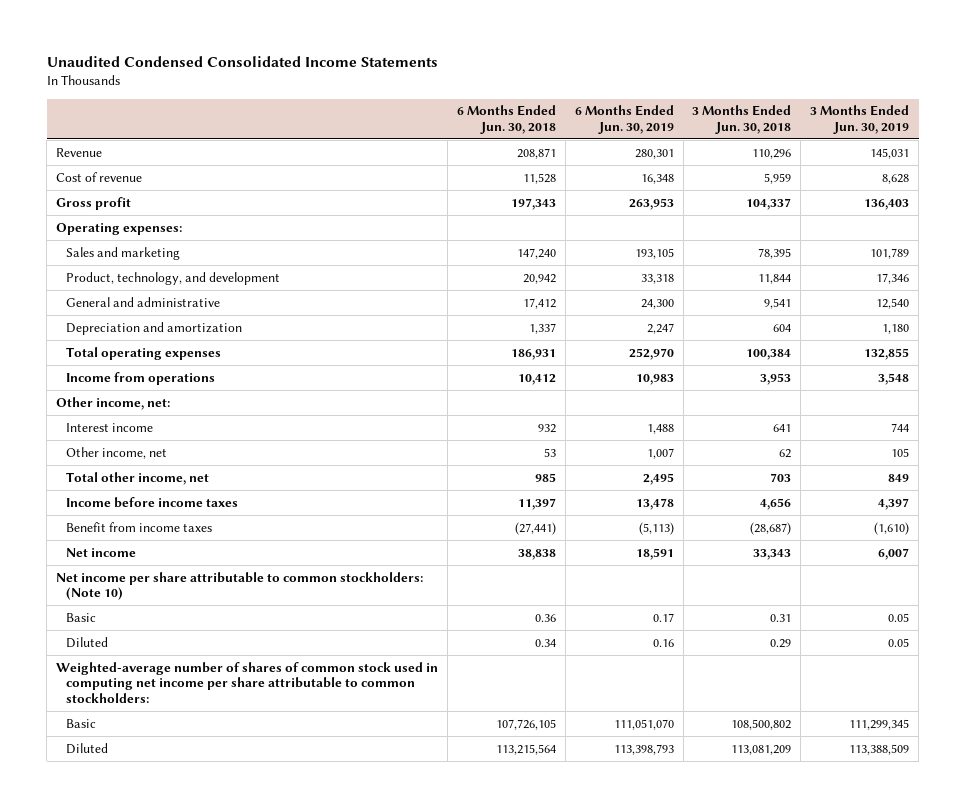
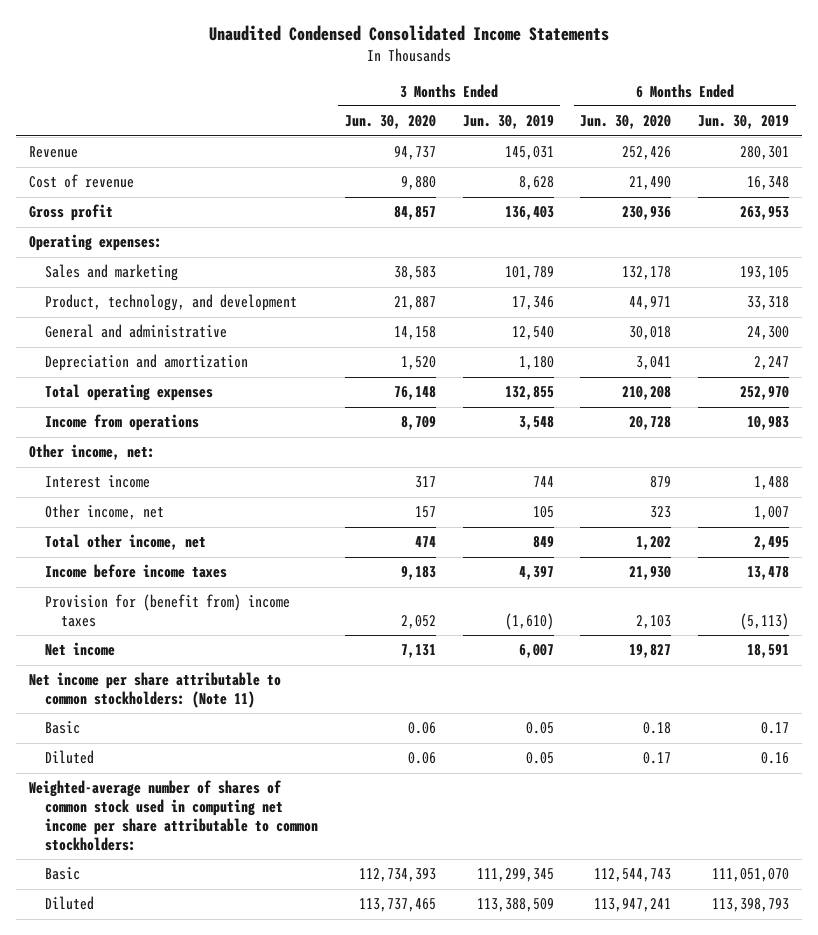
[456,105,556,134] 6 Months Ended Jun. 30, 2018 -> none
[692,105,792,134] 3 Months Ended Jun. 30, 2018 -> none
none -> [344,115,436,130] Jun. 30, 2020
none -> [580,115,672,130] Jun. 30, 2020
[65,521,212,532] Benefit from income taxes -> [45,594,291,628] Provision for (benefit from) income taxes
[55,571,423,601] Net income per share attributable to common stockholders: (Note 10) -> [28,672,281,709] Net income per share attributable to common stockholders: (Note 11)

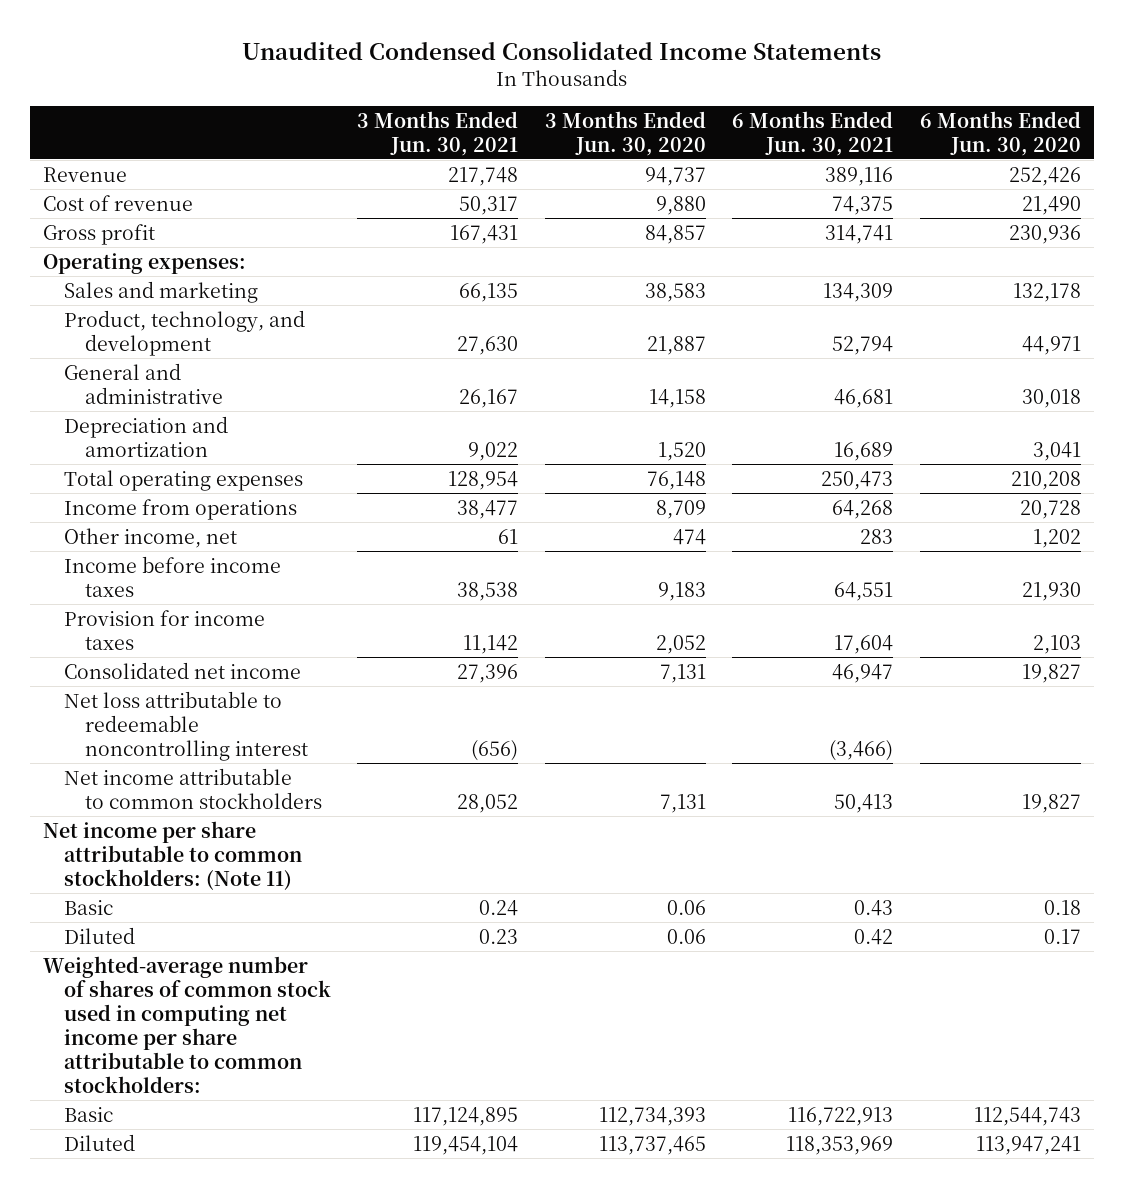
[462,115,554,130] Jun. 30, 2019 -> none
[698,115,790,130] Jun. 30, 2019 -> none
none -> [357,110,519,156] 3 Months Ended Jun. 30, 2021
none -> [732,110,894,156] 6 Months Ended Jun. 30, 2021
[28,444,155,461] Other income, net: -> none
[45,475,151,489] Interest income -> none
[45,534,207,551] Total other income, net -> none
[414,506,436,519] 157 -> [672,528,706,545] 474
[650,506,672,519] 323 -> [1032,528,1081,548] 1,202
[45,594,291,628] Provision for (benefit from) income taxes -> [63,609,265,650] Provision for income taxes
none -> [63,661,301,679] Consolidated net income
none -> [63,690,309,761] Net loss attributable to redeemable noncontrolling interest
[45,642,116,657] Net income -> [63,767,323,809] Net income attributable to common stockholders

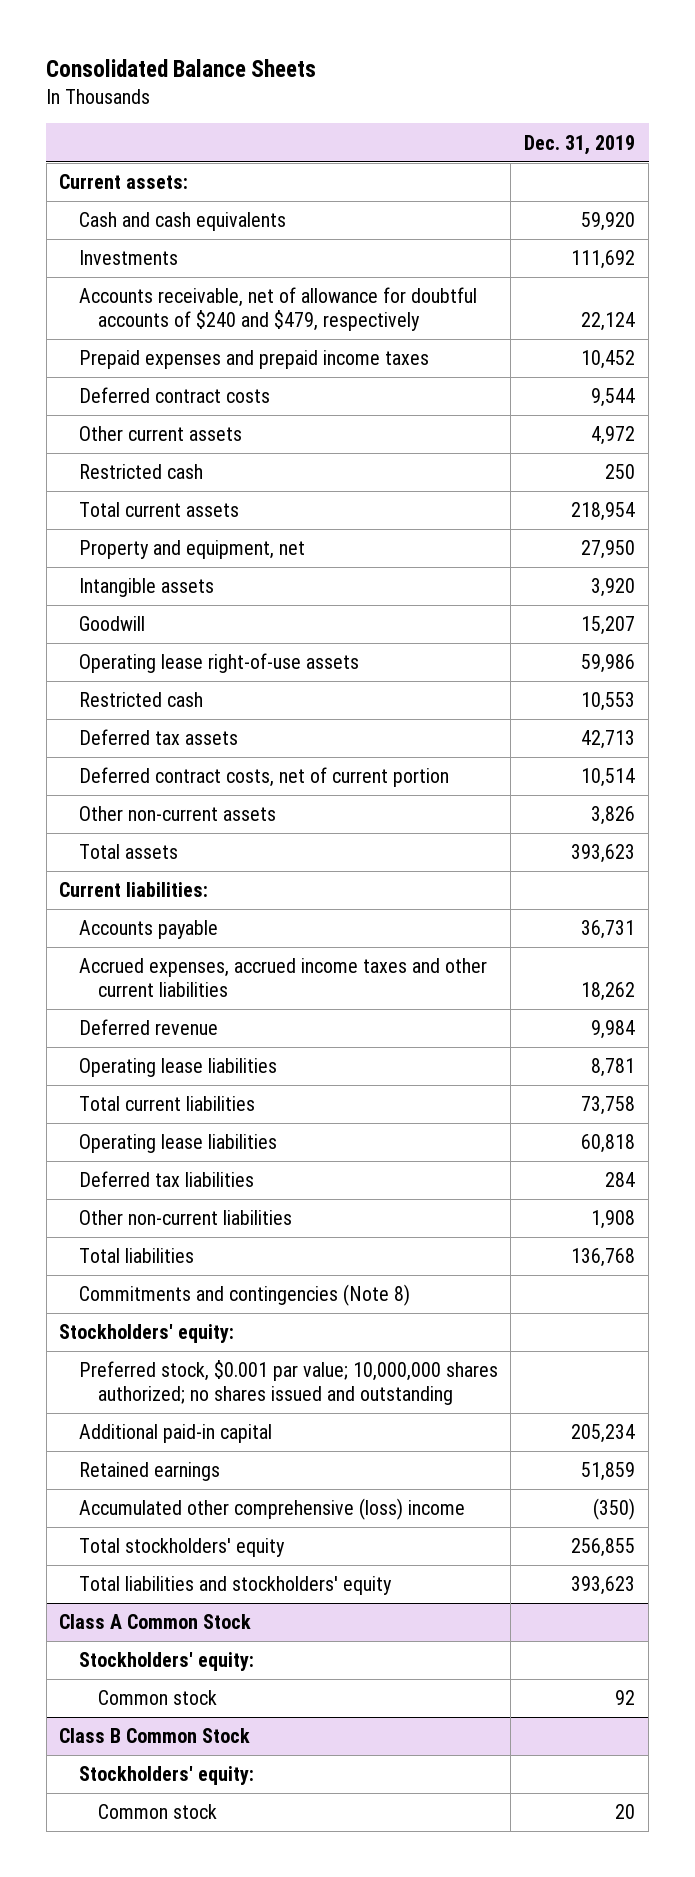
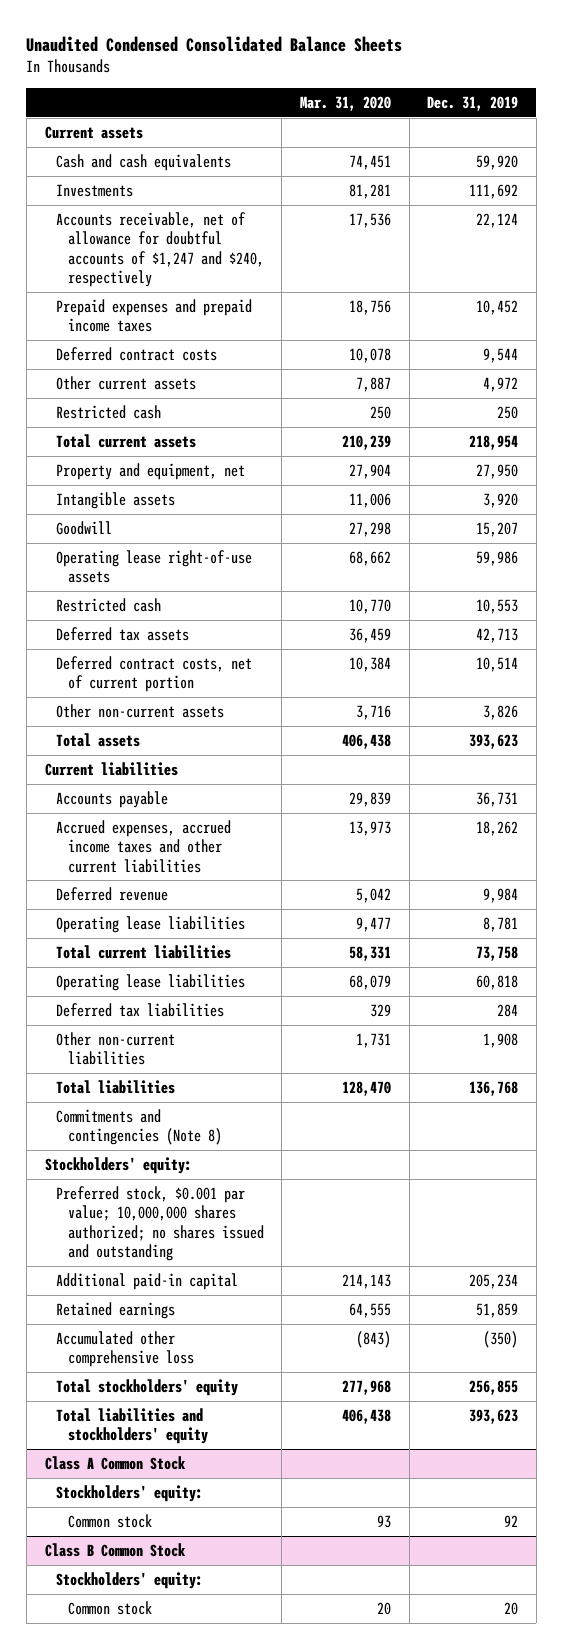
[46,58,317,77] Consolidated Balance Sheets -> [26,35,403,52] Unaudited Condensed Consolidated Balance Sheets
none -> [299,95,391,111] Mar. 31, 2020
[59,174,189,190] Current assets: -> [44,125,143,139] Current assets
[78,287,477,332] Accounts receivable, net of allowance for doubtful accounts of $240 and $479, respectively -> [56,211,264,287] Accounts receivable, net of allowance for doubtful accounts of $1,247 and $240, respectively
[59,882,209,898] Current liabilities: -> [44,761,178,776] Current liabilities
[78,1498,465,1521] Accumulated other comprehensive (loss) income -> [56,1330,194,1368] Accumulated other comprehensive loss

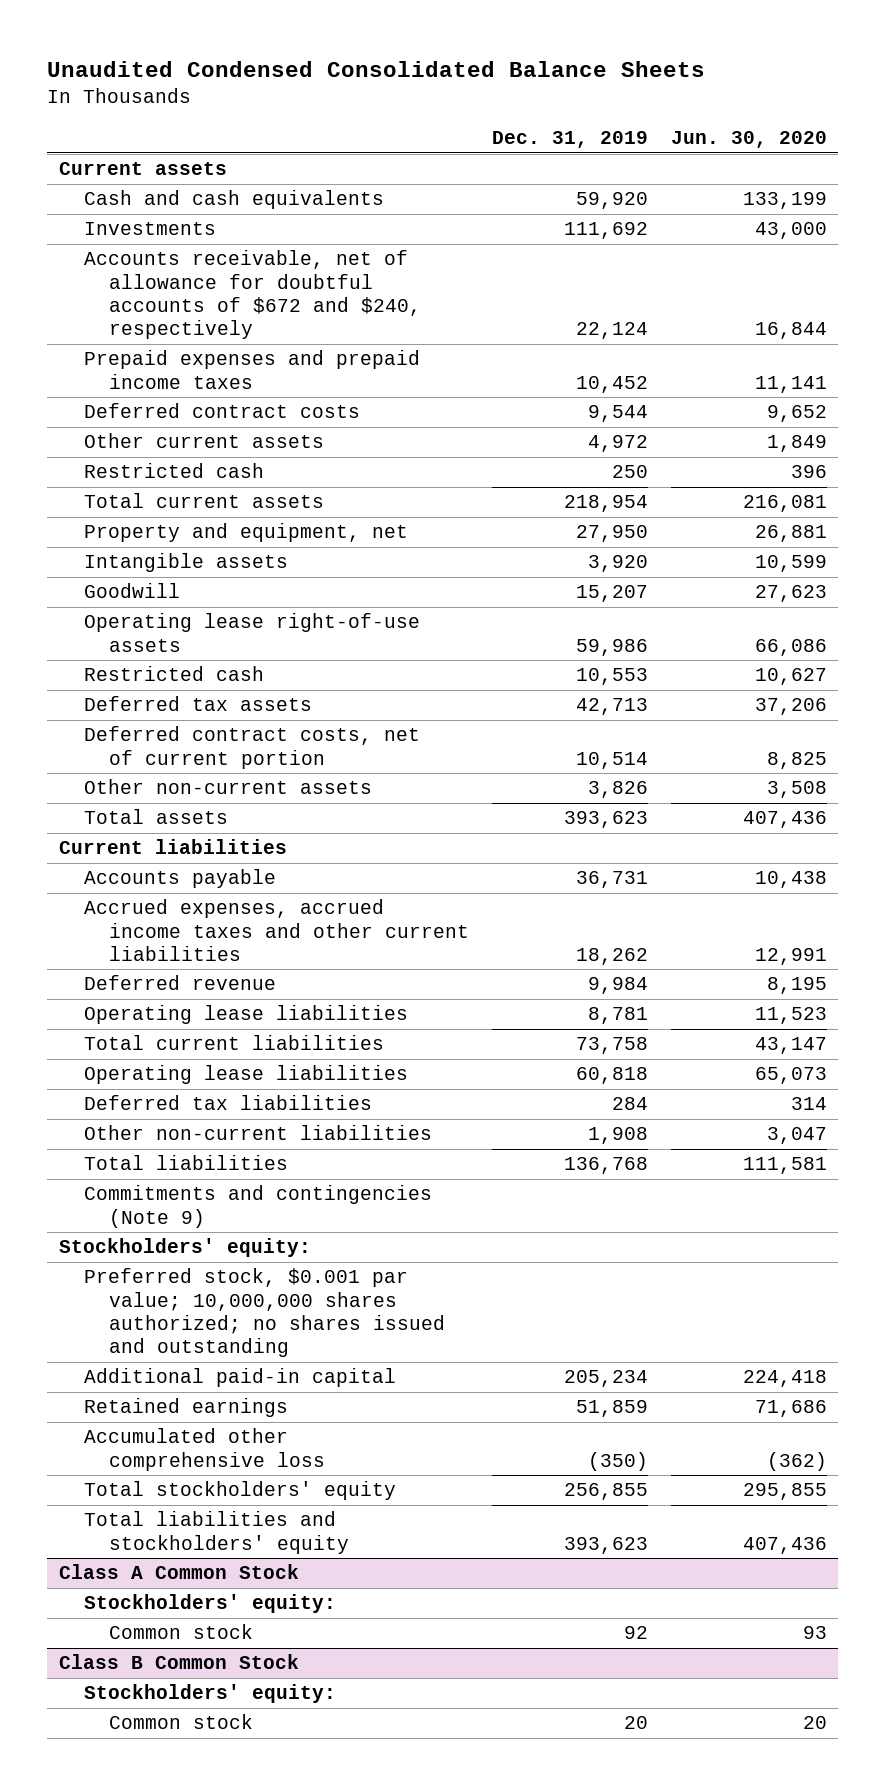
[299,95,391,111] Mar. 31, 2020 -> none
none -> [670,131,827,149] Jun. 30, 2020
[56,211,264,287] Accounts receivable, net of allowance for doubtful accounts of $1,247 and $240, respectively -> [83,250,421,340] Accounts receivable, net of allowance for doubtful accounts of $672 and $240, respectively
[56,1108,222,1146] Commitments and contingencies (Note 8) -> [83,1185,432,1228] Commitments and contingencies (Note 9)

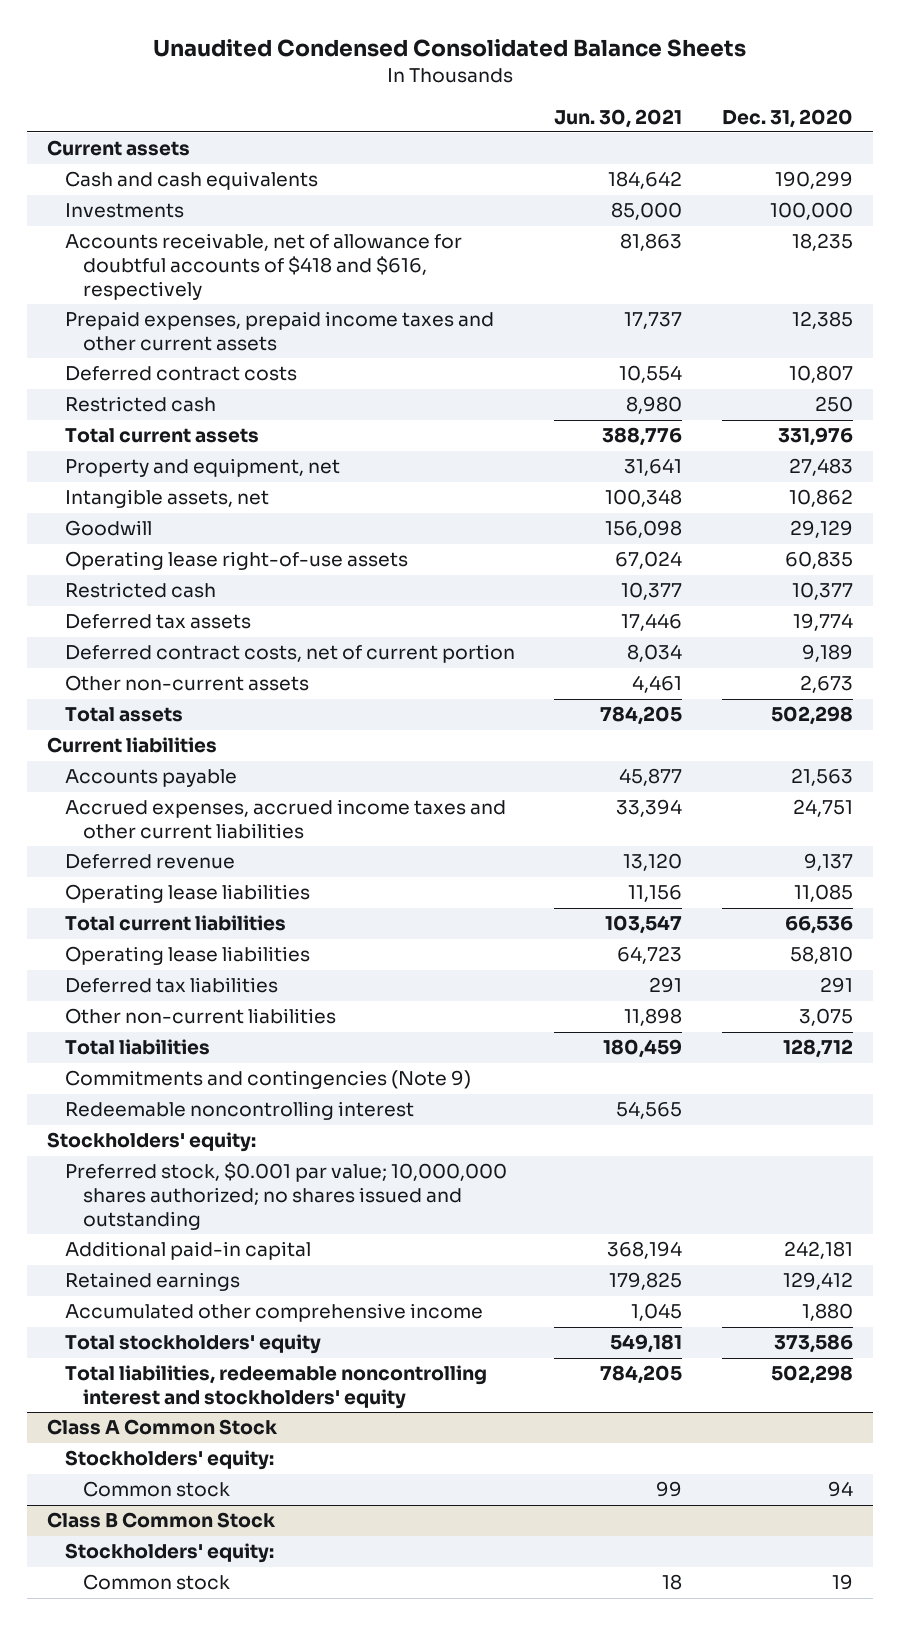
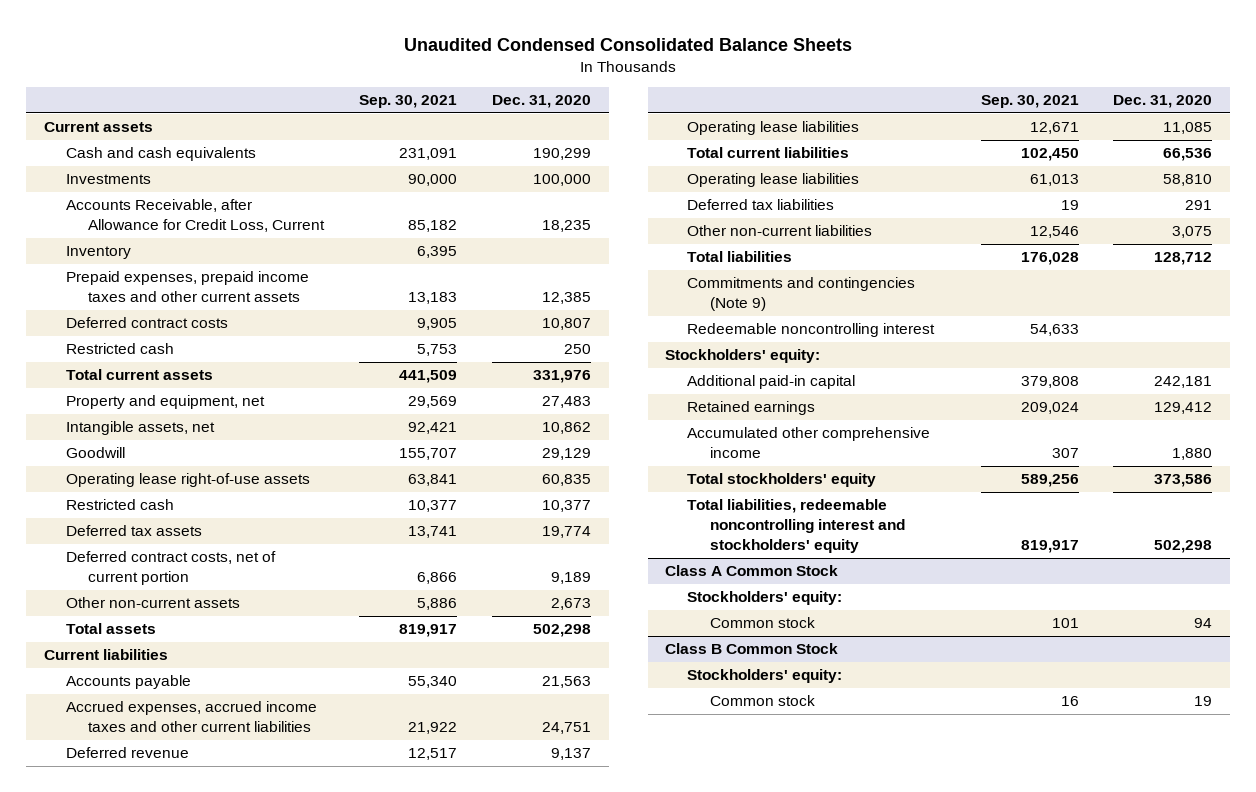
[554,108,683,128] Jun. 30, 2021 -> none
none -> [359,95,458,109] Sep. 30, 2021
[64,233,462,300] Accounts receivable, net of allowance for doubtful accounts of $418 and $616, respectively -> [66,199,326,233] Accounts Receivable, after Allowance for Credit Loss, Current
none -> [66,246,132,260] Inventory
[64,1162,507,1230] Preferred stock, $0.001 par value; 10,000,000 shares authorized; no shares issued and outstanding -> none

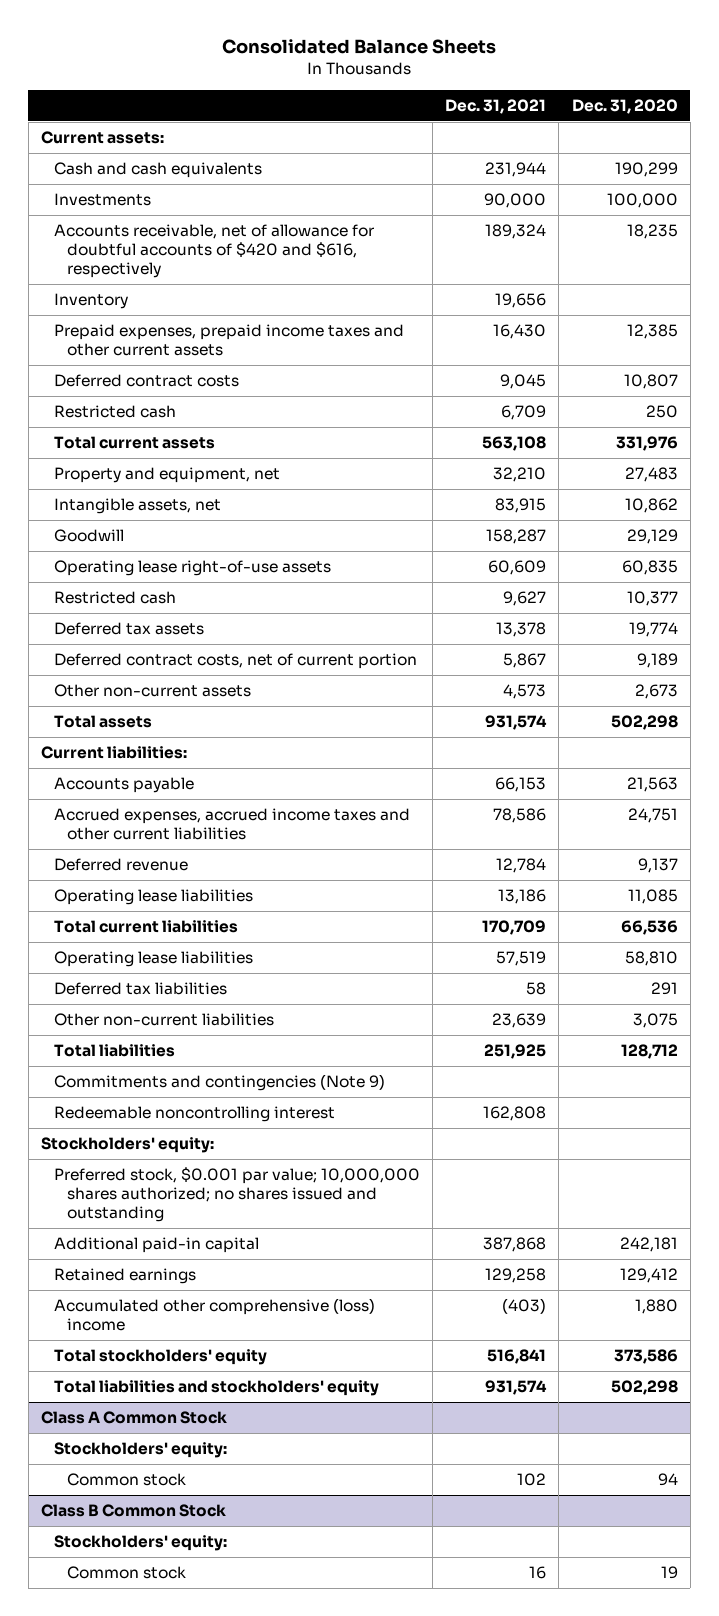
[404,37,853,51] Unaudited Condensed Consolidated Balance Sheets -> [222,38,497,54] Consolidated Balance Sheets
[359,95,458,109] Sep. 30, 2021 -> none
none -> [445,98,547,114] Dec. 31, 2021
[43,122,153,133] Current assets -> [41,131,165,145] Current assets:
[66,199,326,233] Accounts Receivable, after Allowance for Credit Loss, Current -> [53,224,374,279] Accounts receivable, net of allowance for doubtful accounts of $420 and $616, respectively
[43,649,168,661] Current liabilities -> [41,746,188,760] Current liabilities:
none -> [53,1167,420,1223] Preferred stock, $0.001 par value; 10,000,000 shares authorized; no shares issued and outstanding
[687,427,931,459] Accumulated other comprehensive income -> [53,1298,375,1332] Accumulated other comprehensive (loss) income
[687,499,905,554] Total liabilities, redeemable noncontrolling interest and stockholders' equity -> [53,1380,379,1397] Total liabilities and stockholders' equity

